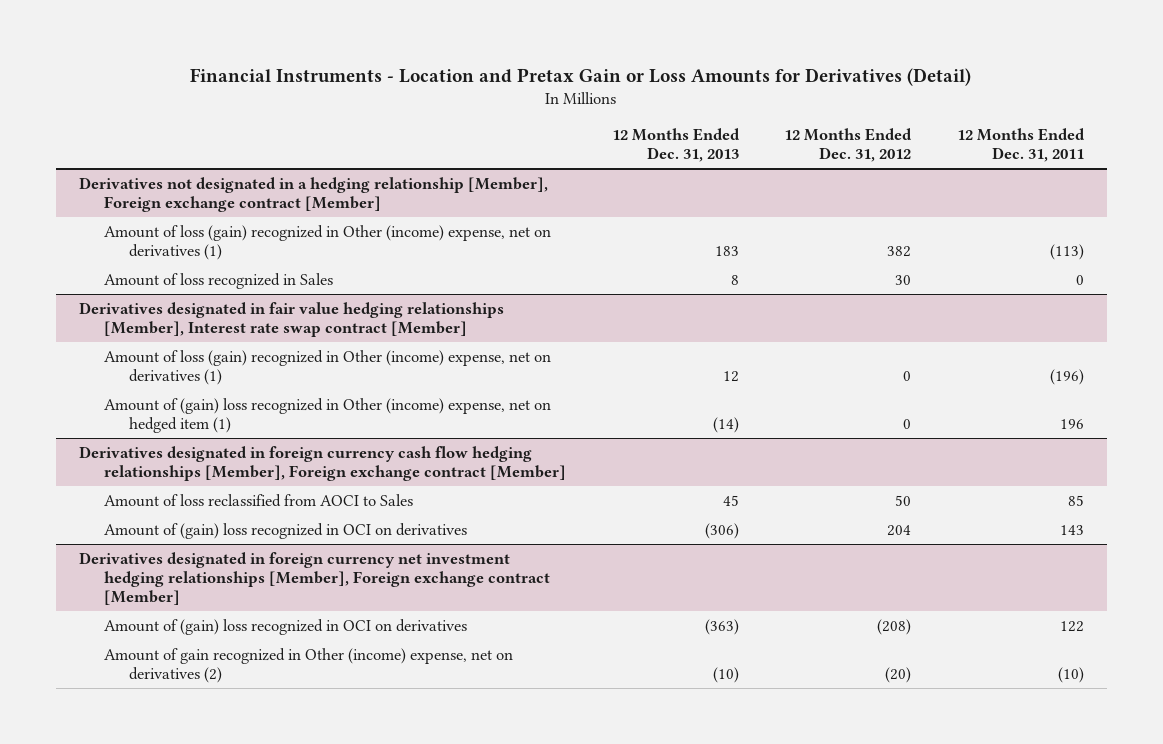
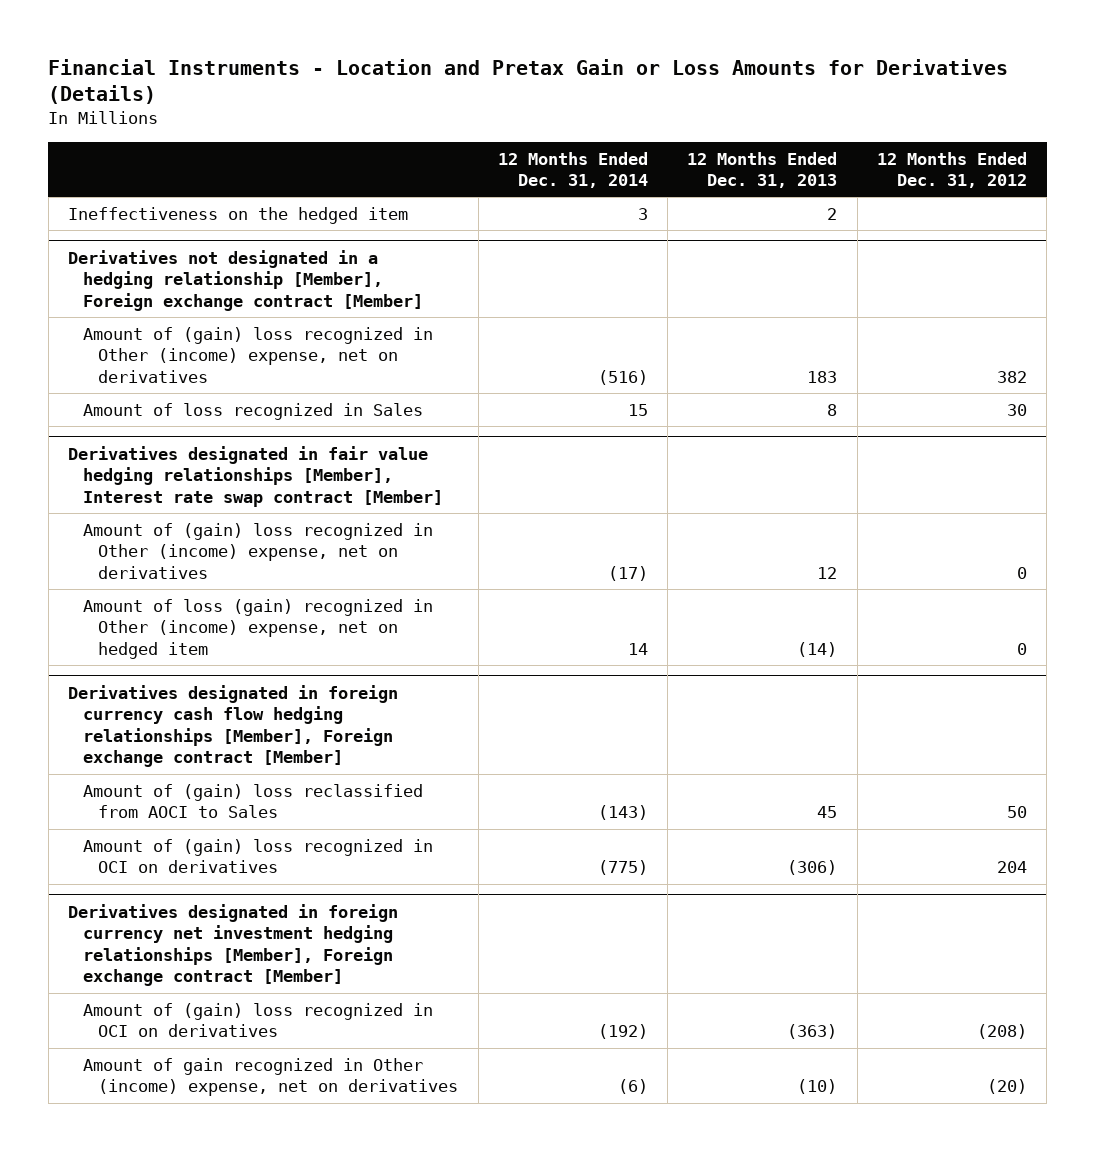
[190,67,972,86] Financial Instruments - Location and Pretax Gain or Loss Amounts for Derivatives (Detail) -> [48,58,1009,105] Financial Instruments - Location and Pretax Gain or Loss Amounts for Derivatives (Details)
[956,127,1085,163] 12 Months Ended Dec. 31, 2011 -> none
none -> [497,151,648,189] 12 Months Ended Dec. 31, 2014
none -> [67,206,408,224] Ineffectiveness on the hedged item
[104,224,552,261] Amount of loss (gain) recognized in Other (income) expense, net on derivatives (1) -> [83,326,434,383] Amount of (gain) loss recognized in Other (income) expense, net on derivatives
[104,349,552,386] Amount of loss (gain) recognized in Other (income) expense, net on derivatives (1) -> [83,522,434,579] Amount of (gain) loss recognized in Other (income) expense, net on derivatives
[104,397,552,434] Amount of (gain) loss recognized in Other (income) expense, net on hedged item (1) -> [83,598,434,659] Amount of loss (gain) recognized in Other (income) expense, net on hedged item
[104,493,414,507] Amount of loss reclassified from AOCI to Sales -> [83,783,424,819] Amount of (gain) loss reclassified from AOCI to Sales
[104,647,514,684] Amount of gain recognized in Other (income) expense, net on derivatives (2) -> [83,1057,459,1097] Amount of gain recognized in Other (income) expense, net on derivatives

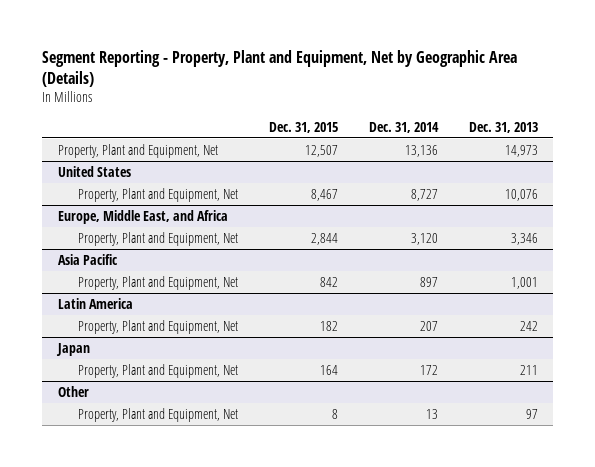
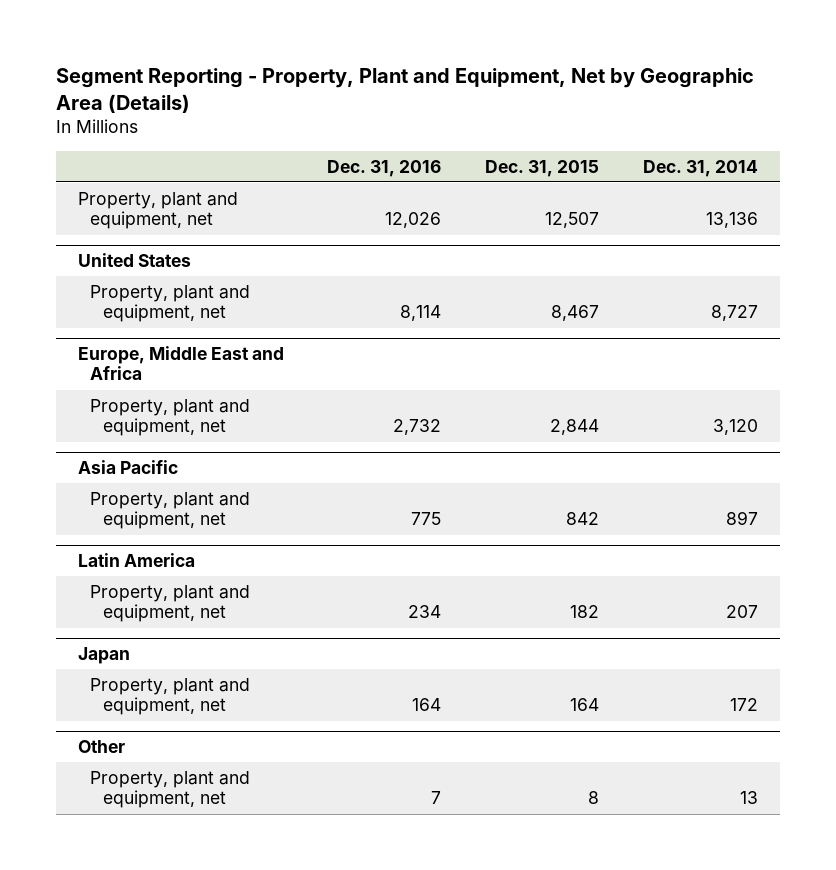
[468,121,538,133] Dec. 31, 2013 -> none
none -> [327,159,442,177] Dec. 31, 2016
[57,143,218,158] Property, Plant and Equipment, Net -> [77,192,238,230] Property, plant and equipment, net
[78,187,239,202] Property, Plant and Equipment, Net -> [90,285,251,323] Property, plant and equipment, net
[57,209,228,224] Europe, Middle East, and Africa -> [77,346,284,381] Europe, Middle East and Africa
[78,231,239,246] Property, Plant and Equipment, Net -> [90,399,251,437] Property, plant and equipment, net
[78,275,239,290] Property, Plant and Equipment, Net -> [90,492,251,530] Property, plant and equipment, net
[78,319,239,334] Property, Plant and Equipment, Net -> [90,585,251,623] Property, plant and equipment, net
[78,363,239,378] Property, Plant and Equipment, Net -> [90,678,251,716] Property, plant and equipment, net
[78,407,239,422] Property, Plant and Equipment, Net -> [90,771,251,809] Property, plant and equipment, net

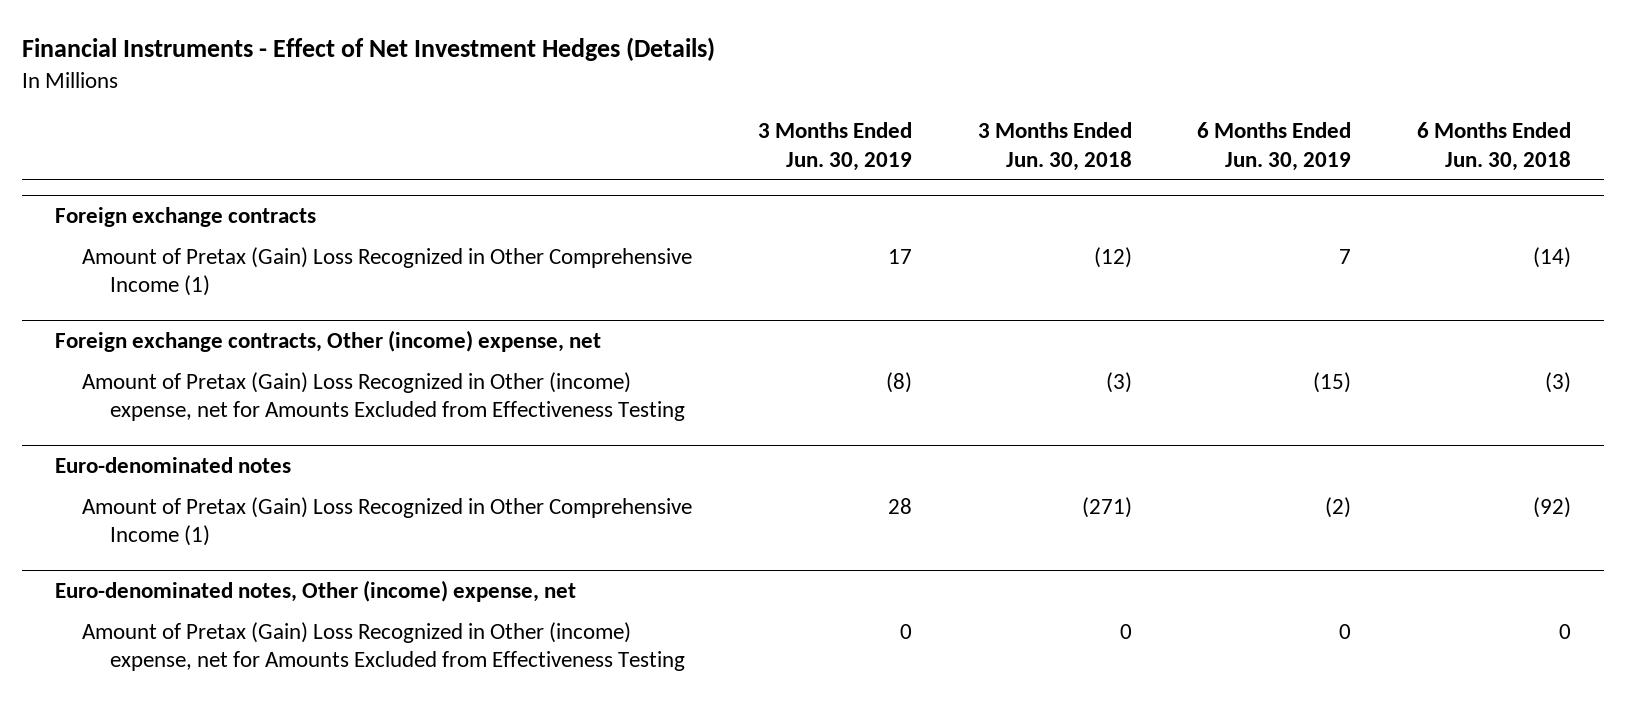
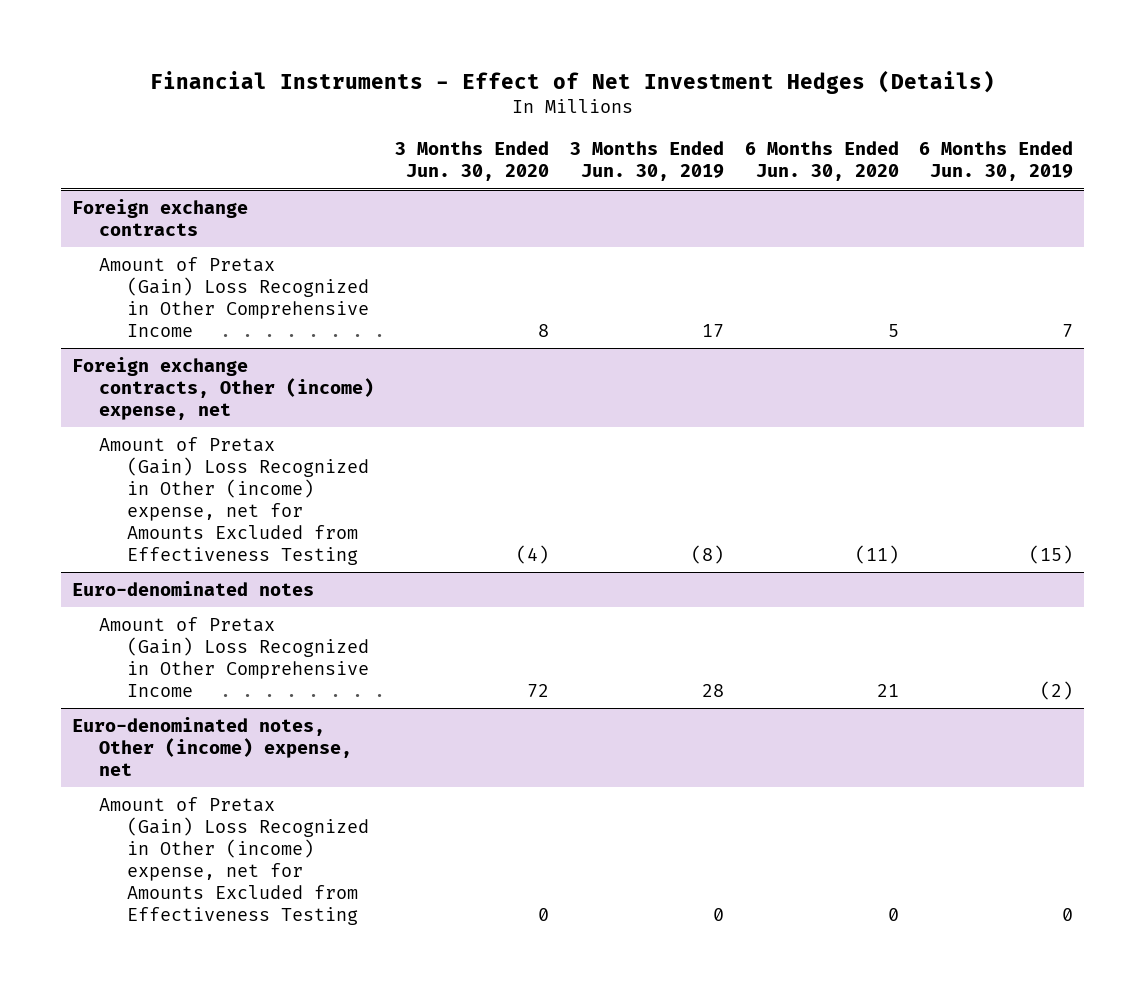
[977,122,1132,171] 3 Months Ended Jun. 30, 2018 -> none
[1416,122,1571,171] 6 Months Ended Jun. 30, 2018 -> none
none -> [395,141,550,182] 3 Months Ended Jun. 30, 2020
none -> [744,141,899,182] 6 Months Ended Jun. 30, 2020
[82,246,693,297] Amount of Pretax (Gain) Loss Recognized in Other Comprehensive Income (1) -> [99,256,369,337] Amount of Pretax (Gain) Loss Recognized in Other Comprehensive Income
[82,496,693,547] Amount of Pretax (Gain) Loss Recognized in Other Comprehensive Income (1) -> [99,616,369,697] Amount of Pretax (Gain) Loss Recognized in Other Comprehensive Income

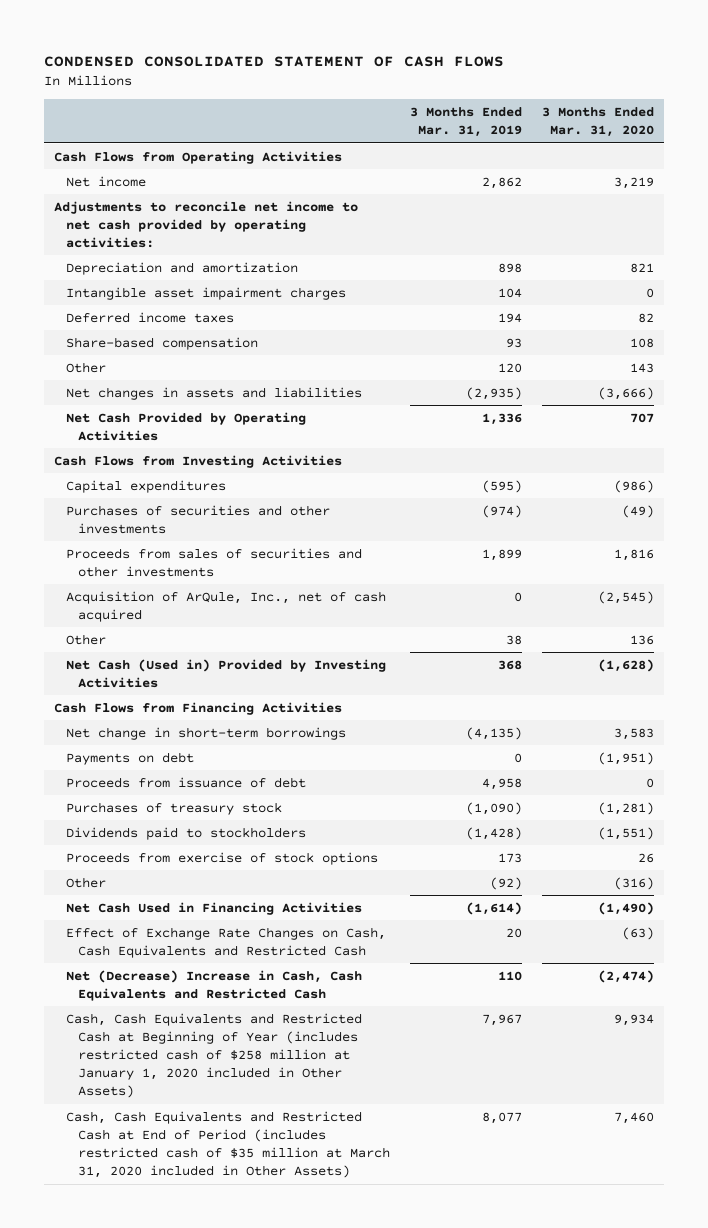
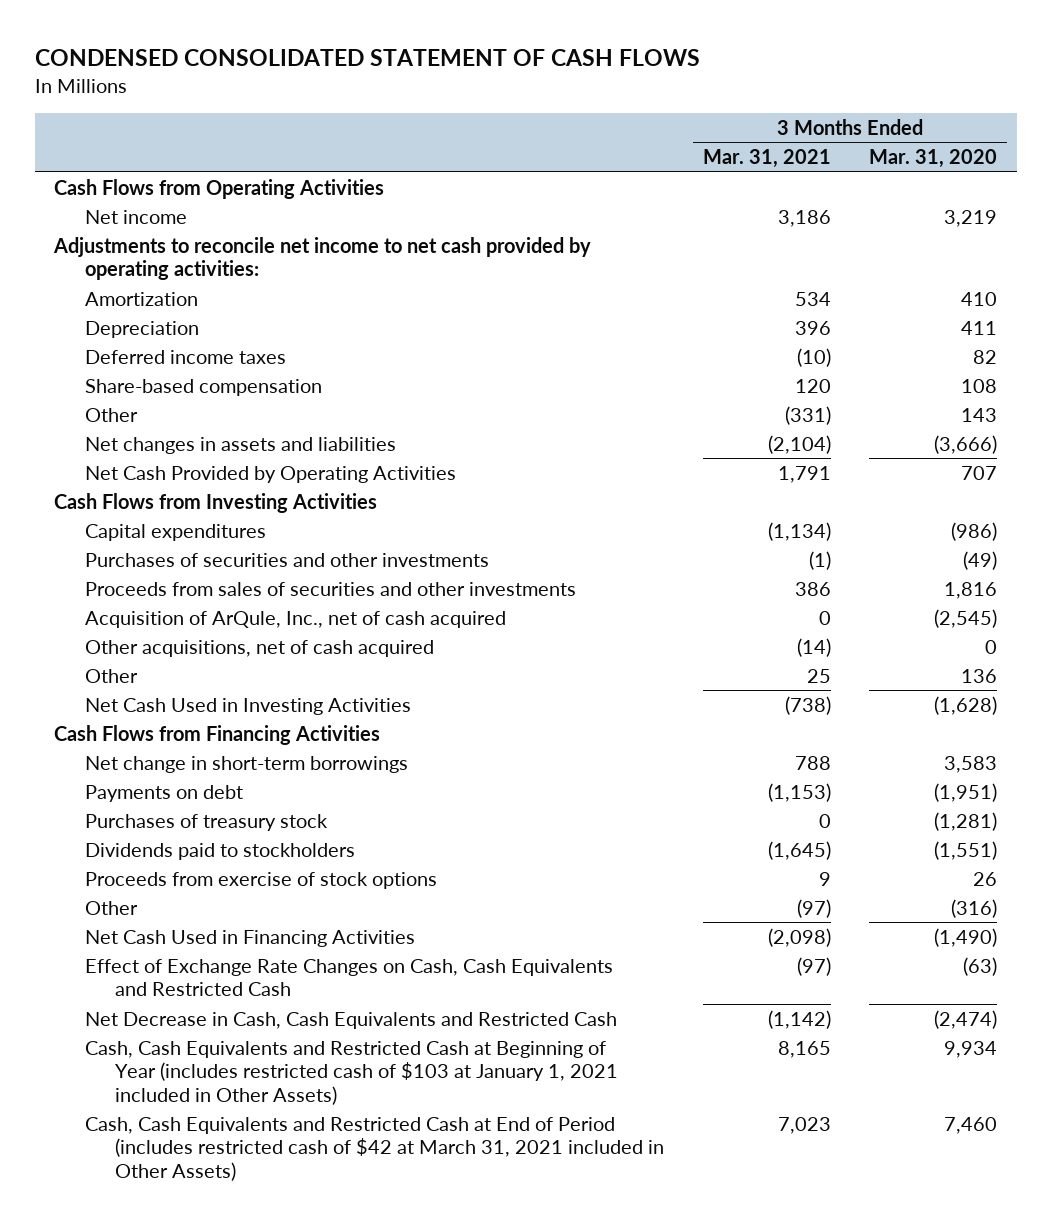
[409,106,522,138] 3 Months Ended Mar. 31, 2019 -> none
none -> [702,149,831,169] Mar. 31, 2021
[65,261,298,275] Depreciation and amortization -> none
[65,286,346,300] Intangible asset impairment charges -> none
none -> [84,291,198,306] Amortization
none -> [84,320,199,338] Depreciation
none -> [84,639,434,657] Other acquisitions, net of cash acquired
[65,658,386,688] Net Cash (Used in) Provided by Investing Activities -> [84,697,411,715] Net Cash Used in Investing Activities
[65,776,306,788] Proceeds from issuance of debt -> none
[65,969,362,1001] Net (Decrease) Increase in Cash, Cash Equivalents and Restricted Cash -> [84,1011,617,1029] Net Decrease in Cash, Cash Equivalents and Restricted Cash
[65,1012,362,1099] Cash, Cash Equivalents and Restricted Cash at Beginning of Year (includes restricted cash of $258 million at January 1, 2020 included in Other Assets) -> [84,1040,618,1105] Cash, Cash Equivalents and Restricted Cash at Beginning of Year (includes restricted cash of $103 at January 1, 2021 included in Other Assets)
[65,1110,390,1179] Cash, Cash Equivalents and Restricted Cash at End of Period (includes restricted cash of $35 million at March 31, 2020 included in Other Assets) -> [84,1116,664,1181] Cash, Cash Equivalents and Restricted Cash at End of Period (includes restricted cash of $42 at March 31, 2021 included in Other Assets)

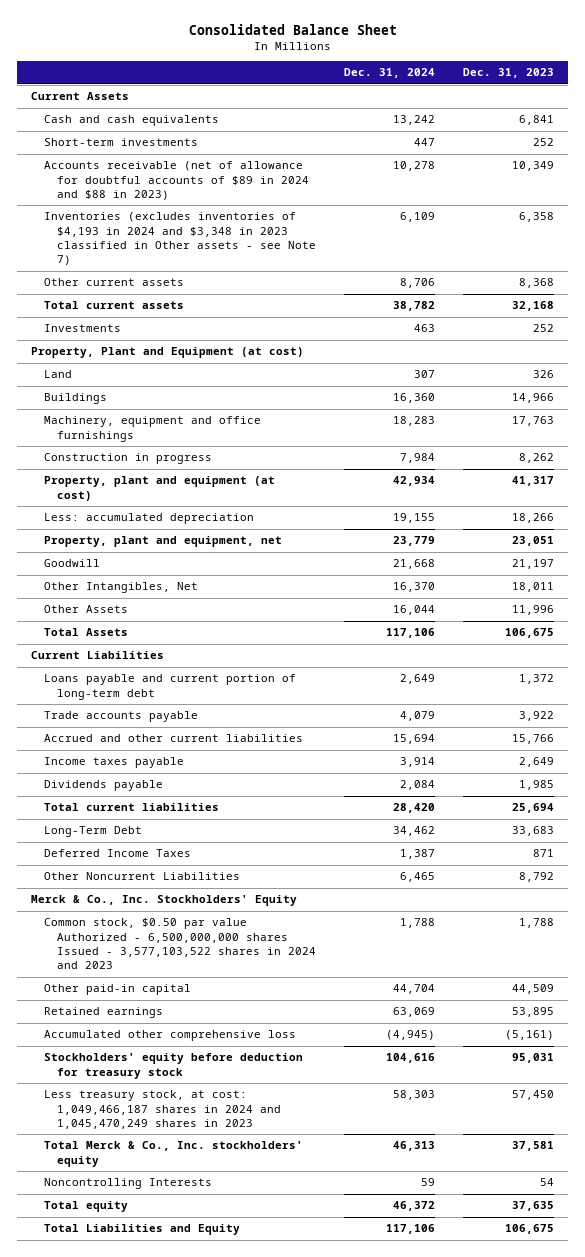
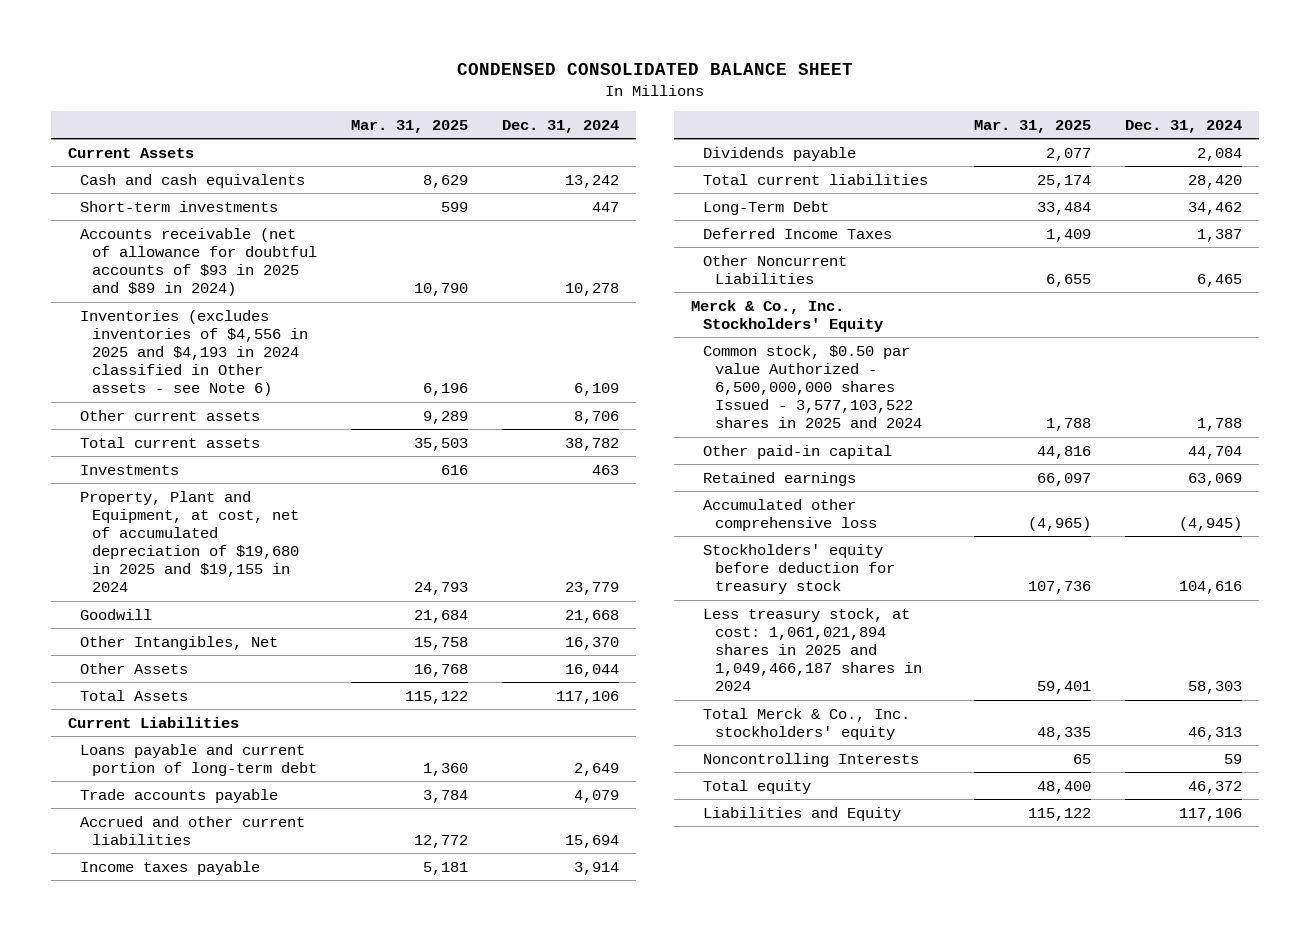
[188,23,397,35] Consolidated Balance Sheet -> [457,63,854,76] CONDENSED CONSOLIDATED BALANCE SHEET
[462,68,554,79] Dec. 31, 2023 -> none
none -> [350,119,468,133] Mar. 31, 2025
[44,161,309,201] Accounts receivable (net of allowance for doubtful accounts of $89 in 2024 and $88 in 2023) -> [80,227,317,297] Accounts receivable (net of allowance for doubtful accounts of $93 in 2025 and $89 in 2024)
[44,212,316,266] Inventories (excludes inventories of $4,193 in 2024 and $3,348 in 2023 classified in Other assets - see Note 7) -> [80,309,308,397] Inventories (excludes inventories of $4,556 in 2025 and $4,193 in 2024 classified in Other assets - see Note 6)
[31,347,305,359] Property, Plant and Equipment (at cost) -> none
[44,370,73,379] Land -> none
[44,393,108,405] Buildings -> none
[44,416,262,442] Machinery, equipment and office furnishings -> none
[44,453,213,465] Construction in progress -> none
[44,476,276,501] Property, plant and equipment (at cost) -> none
[44,513,255,525] Less: accumulated depreciation -> none
[44,536,283,548] Property, plant and equipment, net -> [80,490,299,593] Property, Plant and Equipment, at cost, net of accumulated depreciation of $19,680 in 2025 and $19,155 in 2024
[44,918,316,970] Common stock, $0.50 par value Authorized - 6,500,000,000 shares Issued - 3,577,103,522 shares in 2024 and 2023 -> [703,344,922,429] Common stock, $0.50 par value Authorized - 6,500,000,000 shares Issued - 3,577,103,522 shares in 2025 and 2024
[44,1090,281,1130] Less treasury stock, at cost: 1,049,466,187 shares in 2024 and 1,045,470,249 shares in 2023 -> [703,607,922,692] Less treasury stock, at cost: 1,061,021,894 shares in 2025 and 1,049,466,187 shares in 2024
[44,1224,241,1236] Total Liabilities and Equity -> [703,806,902,821] Liabilities and Equity

